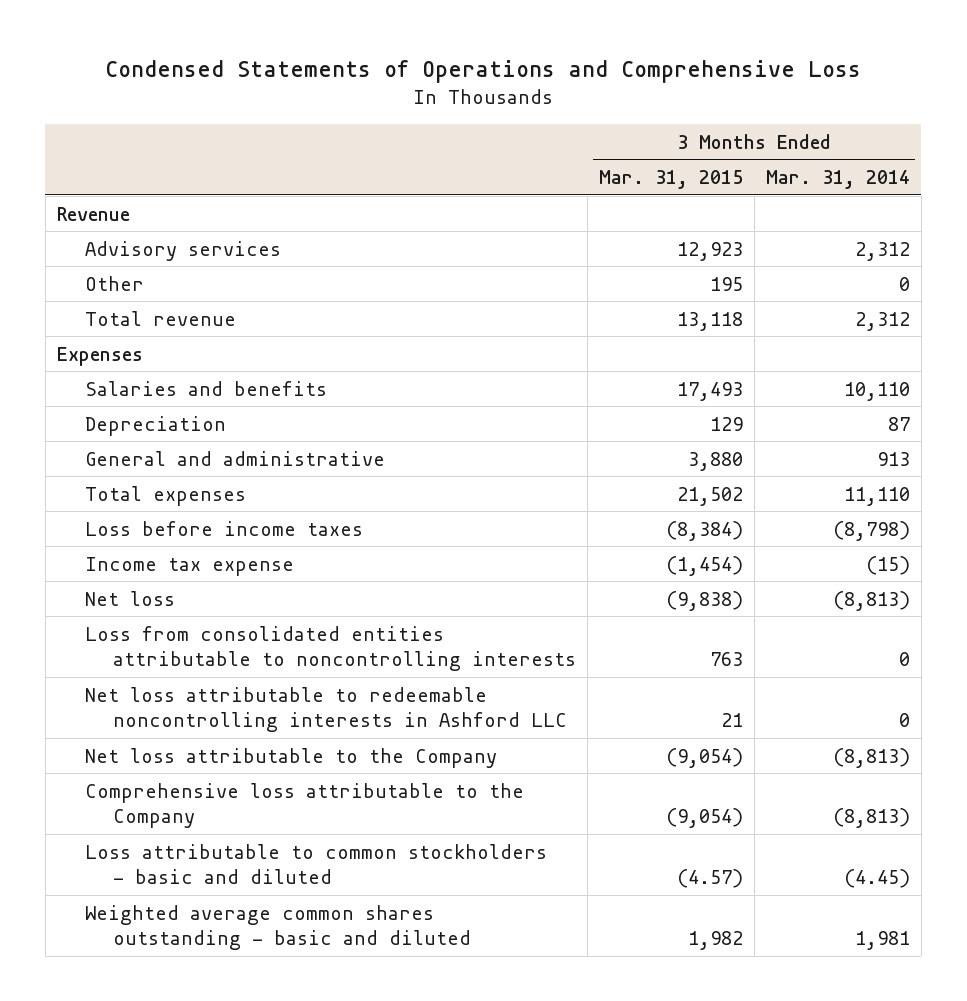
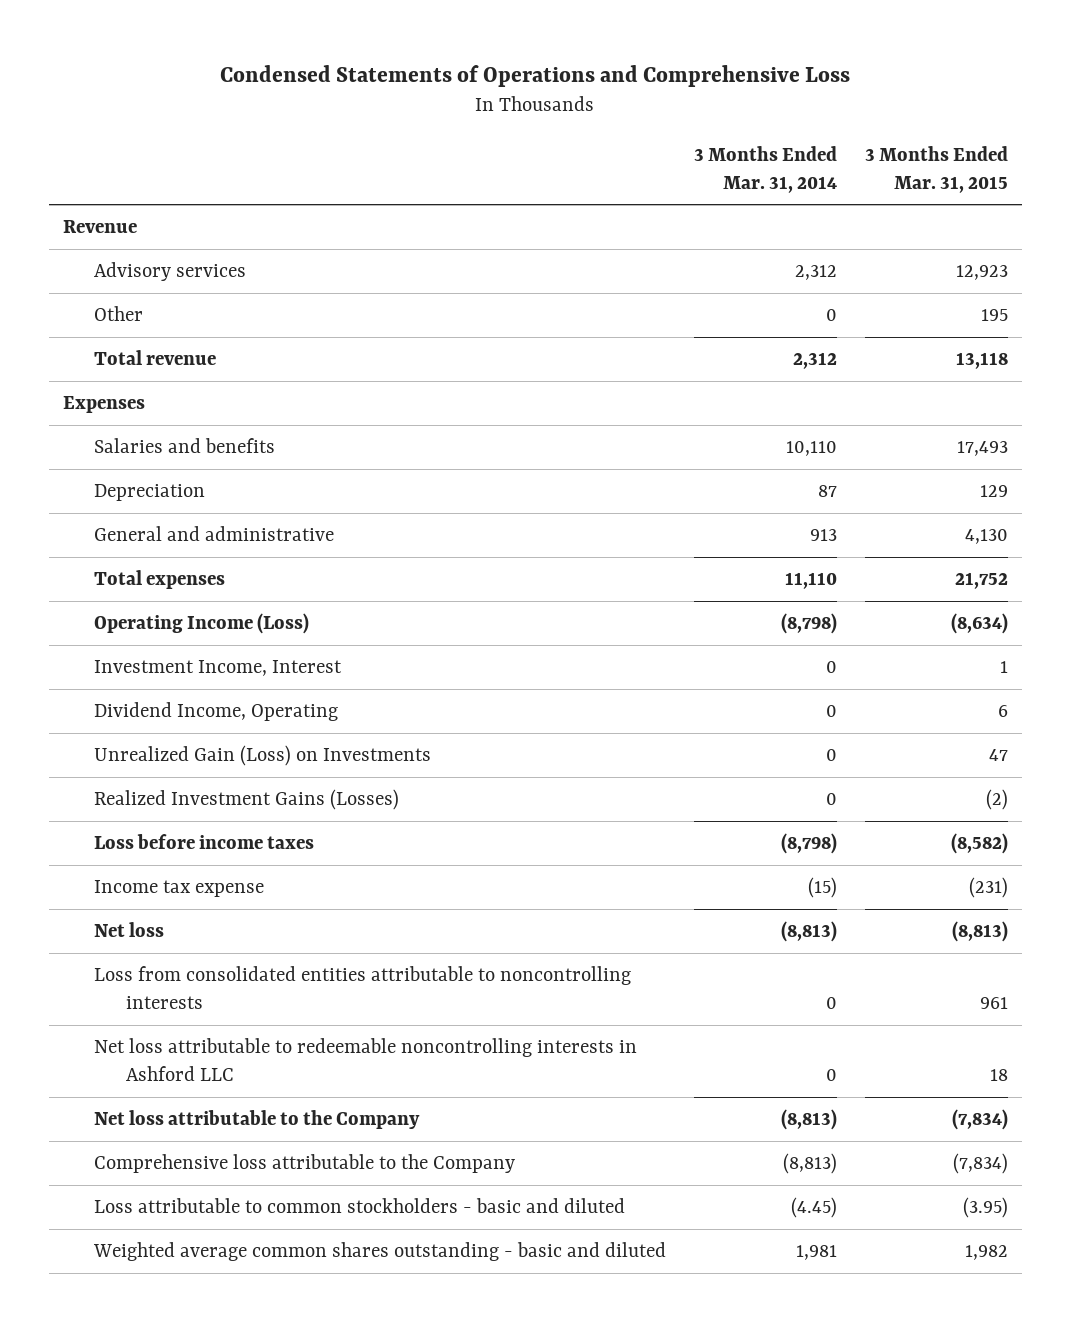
[687,451,743,471] 3,880 -> [965,529,1009,545] 4,130
[676,486,743,506] 21,502 -> [955,572,1009,590] 21,752
none -> [94,613,310,635] Operating Income (Loss)
none -> [94,660,343,677] Investment Income, Interest
none -> [94,702,339,722] Dividend Income, Operating
none -> [94,745,432,767] Unrealized Gain (Loss) on Investments
none -> [94,789,400,811] Realized Investment Gains (Losses)
[665,520,743,541] (8,384) -> [951,833,1009,855] (8,582)
[665,555,743,576] (1,454) -> [969,877,1009,899] (231)
[665,590,743,611] (9,838) -> [952,921,1009,943] (8,813)
[709,652,743,667] 763 -> [980,996,1009,1009] 961
[720,713,743,728] 21 -> [990,1068,1009,1081] 18
[665,747,743,768] (9,054) -> [952,1109,1009,1131] (7,834)
[665,808,743,829] (9,054) -> [953,1153,1009,1175] (7,834)
[676,869,743,889] (4.57) -> [963,1197,1009,1219] (3.95)

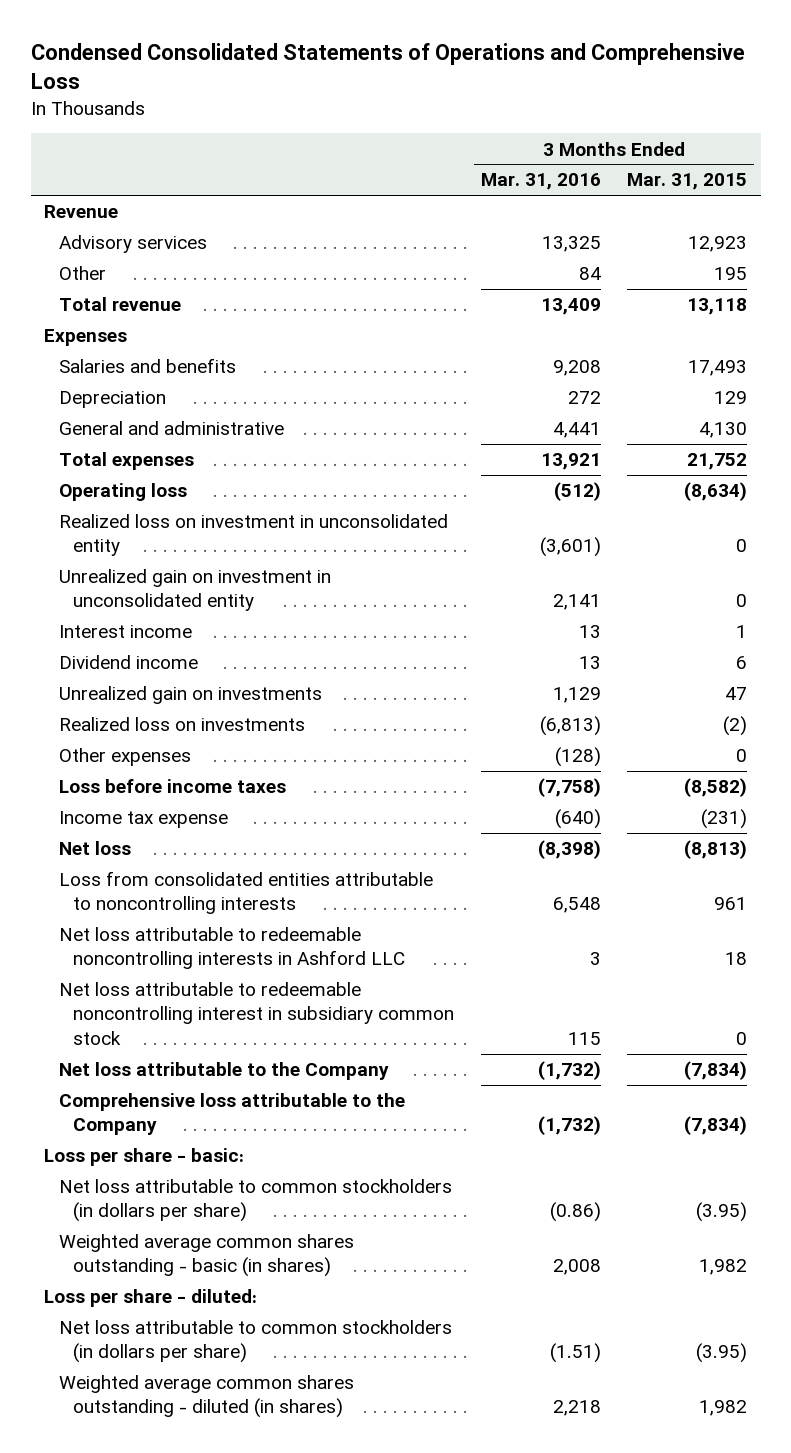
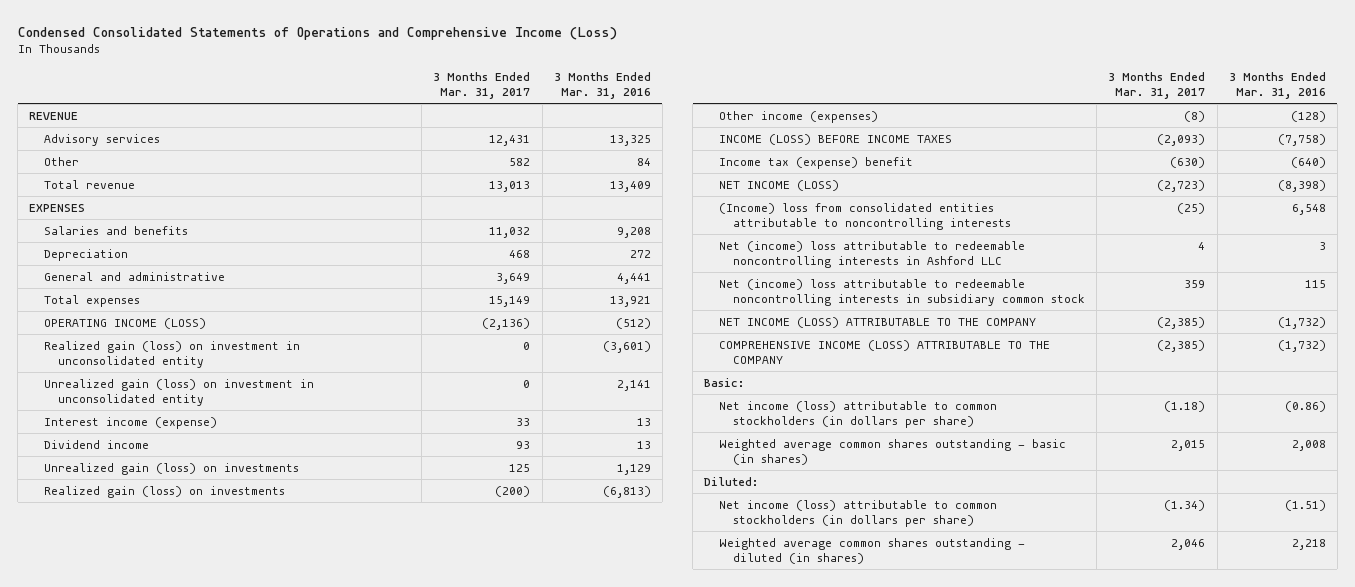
[30,42,745,90] Condensed Consolidated Statements of Operations and Comprehensive Loss -> [17,26,617,40] Condensed Consolidated Statements of Operations and Comprehensive Income (Loss)
[627,173,748,191] Mar. 31, 2015 -> none
none -> [433,71,531,100] 3 Months Ended Mar. 31, 2017
[43,205,118,219] Revenue -> [29,111,79,120] REVENUE
[43,329,127,347] Expenses -> [29,203,86,212] EXPENSES
[58,483,187,502] Operating loss -> [43,317,206,329] OPERATING INCOME (LOSS)
[58,514,448,557] Realized loss on investment in unconsolidated entity -> [43,340,300,368] Realized gain (loss) on investment in unconsolidated entity
[58,569,331,612] Unrealized gain on investment in unconsolidated entity -> [43,378,314,406] Unrealized gain (loss) on investment in unconsolidated entity
[58,625,192,639] Interest income -> [43,416,217,429] Interest income (expense)
[58,686,322,705] Unrealized gain on investments -> [43,462,299,475] Unrealized gain (loss) on investments
[58,717,305,732] Realized loss on investments -> [43,485,285,498] Realized gain (loss) on investments
[58,748,191,767] Other expenses -> [718,110,878,123] Other income (expenses)
[58,779,286,794] Loss before income taxes -> [718,133,952,145] INCOME (LOSS) BEFORE INCOME TAXES
[58,811,228,829] Income tax expense -> [718,156,913,169] Income tax (expense) benefit
[58,841,131,856] Net loss -> [718,179,839,191] NET INCOME (LOSS)
[58,871,433,915] Loss from consolidated entities attributable to noncontrolling interests -> [718,202,1012,230] (Income) loss from consolidated entities attributable to noncontrolling interests
[58,927,406,970] Net loss attributable to redeemable noncontrolling interests in Ashford LLC -> [718,240,1025,268] Net (income) loss attributable to redeemable noncontrolling interests in Ashford LLC
[58,982,455,1045] Net loss attributable to redeemable noncontrolling interest in subsidiary common stock -> [718,278,1086,306] Net (income) loss attributable to redeemable noncontrolling interests in subsidiary common stock
[58,1062,389,1081] Net loss attributable to the Company -> [718,316,1036,328] NET INCOME (LOSS) ATTRIBUTABLE TO THE COMPANY
[58,1093,405,1136] Comprehensive loss attributable to the Company -> [718,339,1050,364] COMPREHENSIVE INCOME (LOSS) ATTRIBUTABLE TO THE COMPANY
[43,1148,244,1167] Loss per share - basic: -> [704,377,745,387] Basic:
[58,1179,452,1223] Net loss attributable to common stockholders (in dollars per share) -> [718,400,997,428] Net income (loss) attributable to common stockholders (in dollars per share)
[43,1289,257,1308] Loss per share - diluted: -> [704,476,759,486] Diluted:
[58,1320,452,1364] Net loss attributable to common stockholders (in dollars per share) -> [718,499,997,527] Net income (loss) attributable to common stockholders (in dollars per share)

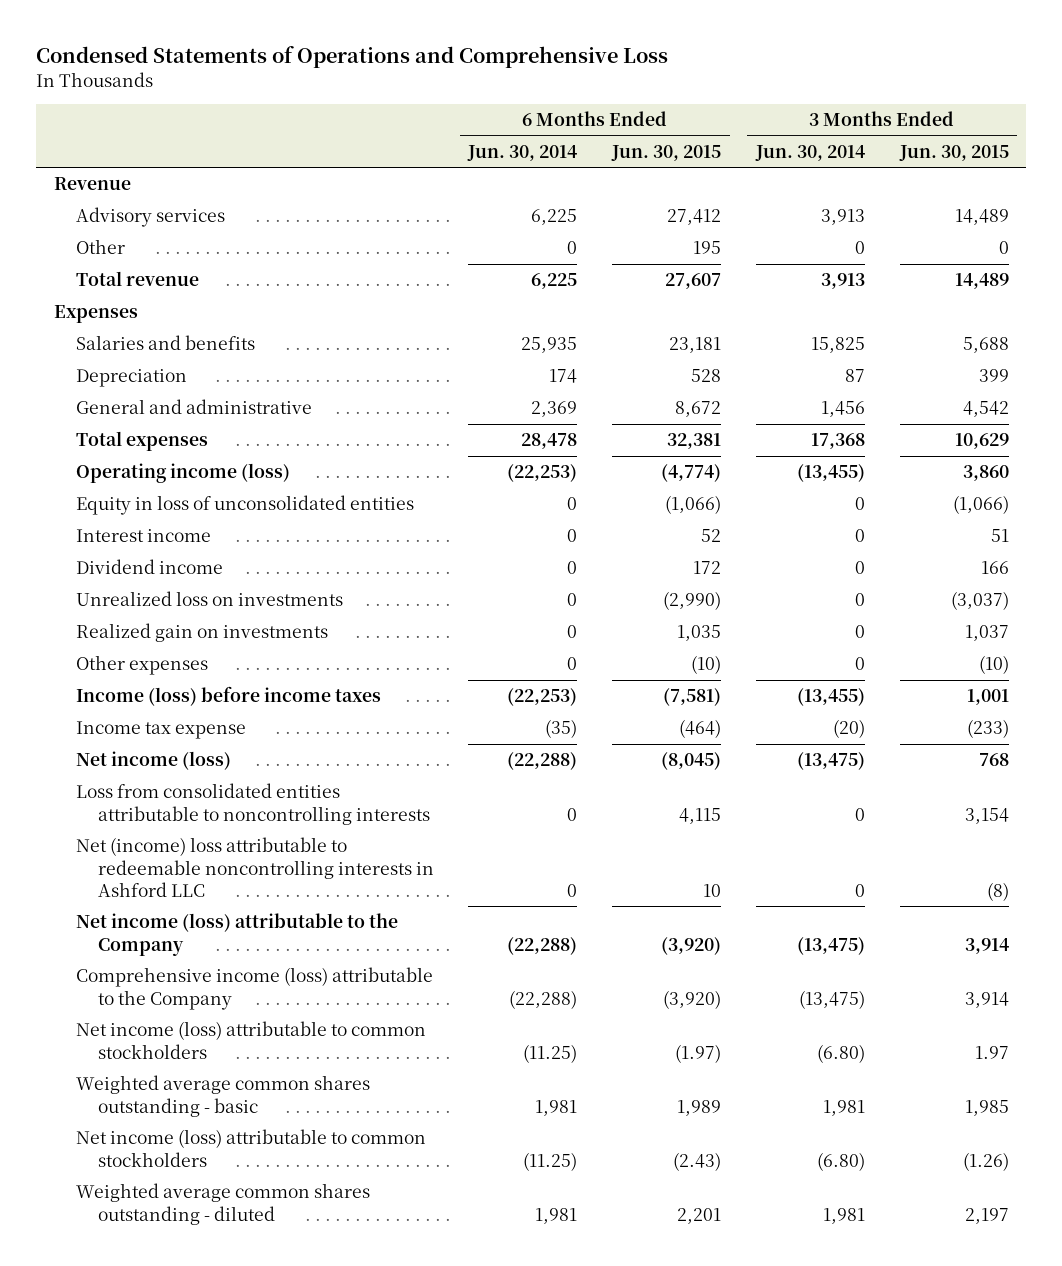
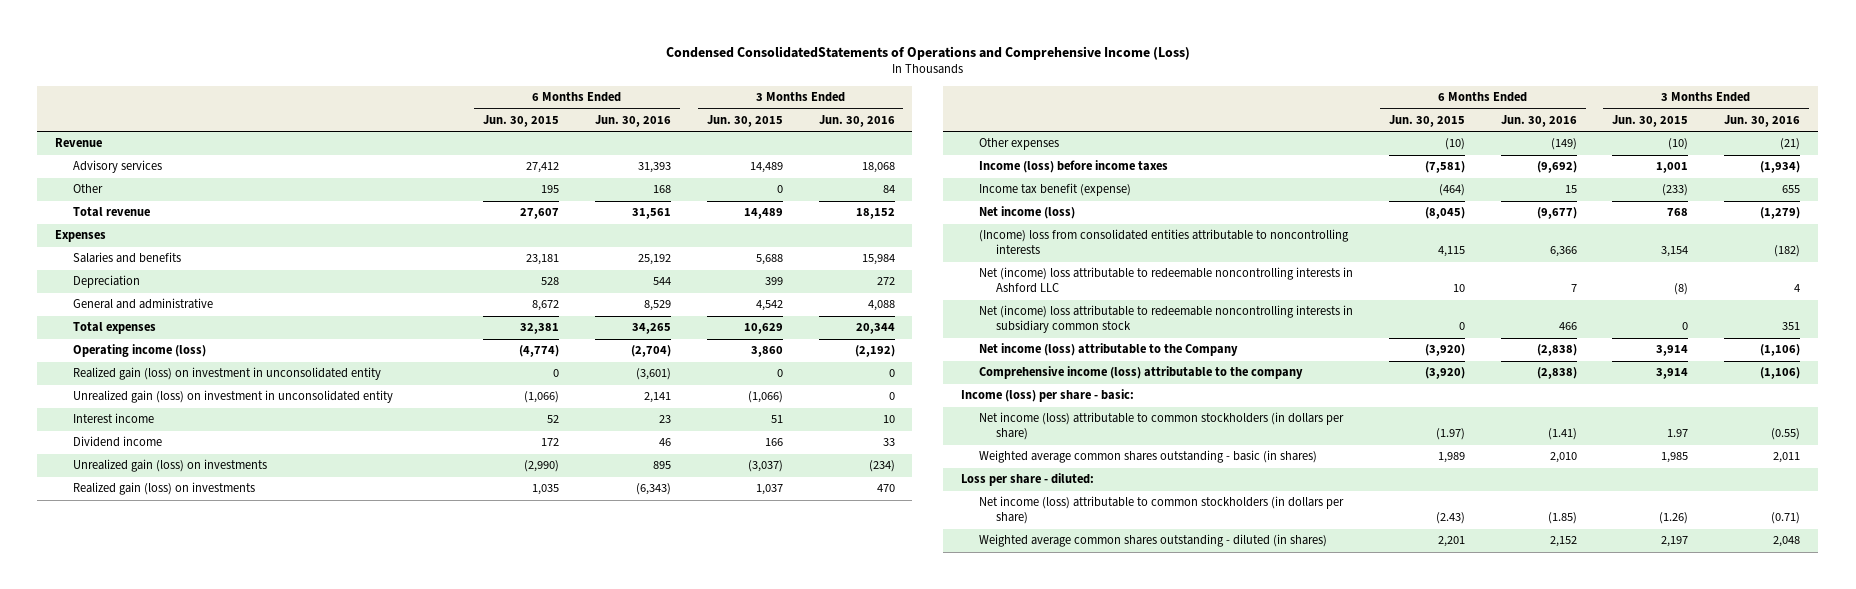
[36,46,669,69] Condensed Statements of Operations and Comprehensive Loss -> [665,45,1190,60] Condensed ConsolidatedStatements of Operations and Comprehensive Income (Loss)
[467,144,578,161] Jun. 30, 2014 -> none
[754,144,865,161] Jun. 30, 2014 -> none
none -> [594,114,671,127] Jun. 30, 2016
none -> [818,114,895,127] Jun. 30, 2016
none -> [72,367,381,381] Realized gain (loss) on investment in unconsolidated entity
[75,495,414,516] Equity in loss of unconsolidated entities -> [72,390,393,404] Unrealized gain (loss) on investment in unconsolidated entity
[75,591,343,607] Unrealized loss on investments -> [72,459,267,473] Unrealized gain (loss) on investments
[75,623,328,643] Realized gain on investments -> [72,482,255,496] Realized gain (loss) on investments
[75,721,246,740] Income tax expense -> [978,183,1131,197] Income tax benefit (expense)
[75,783,430,825] Loss from consolidated entities attributable to noncontrolling interests -> [978,229,1349,255] (Income) loss from consolidated entities attributable to noncontrolling interests
none -> [978,305,1353,334] Net (income) loss attributable to redeemable noncontrolling interests in subsidiary common stock
[75,967,433,1010] Comprehensive income (loss) attributable to the Company -> [978,366,1303,380] Comprehensive income (loss) attributable to the company
none -> [961,389,1135,403] Income (loss) per share - basic:
[75,1021,426,1059] Net income (loss) attributable to common stockholders -> [978,412,1344,441] Net income (loss) attributable to common stockholders (in dollars per share)
[75,1075,370,1117] Weighted average common shares outstanding - basic -> [978,450,1317,464] Weighted average common shares outstanding - basic (in shares)
none -> [961,473,1095,487] Loss per share - diluted:
[75,1129,426,1167] Net income (loss) attributable to common stockholders -> [978,496,1344,525] Net income (loss) attributable to common stockholders (in dollars per share)
[75,1183,370,1225] Weighted average common shares outstanding - diluted -> [978,534,1327,548] Weighted average common shares outstanding - diluted (in shares)

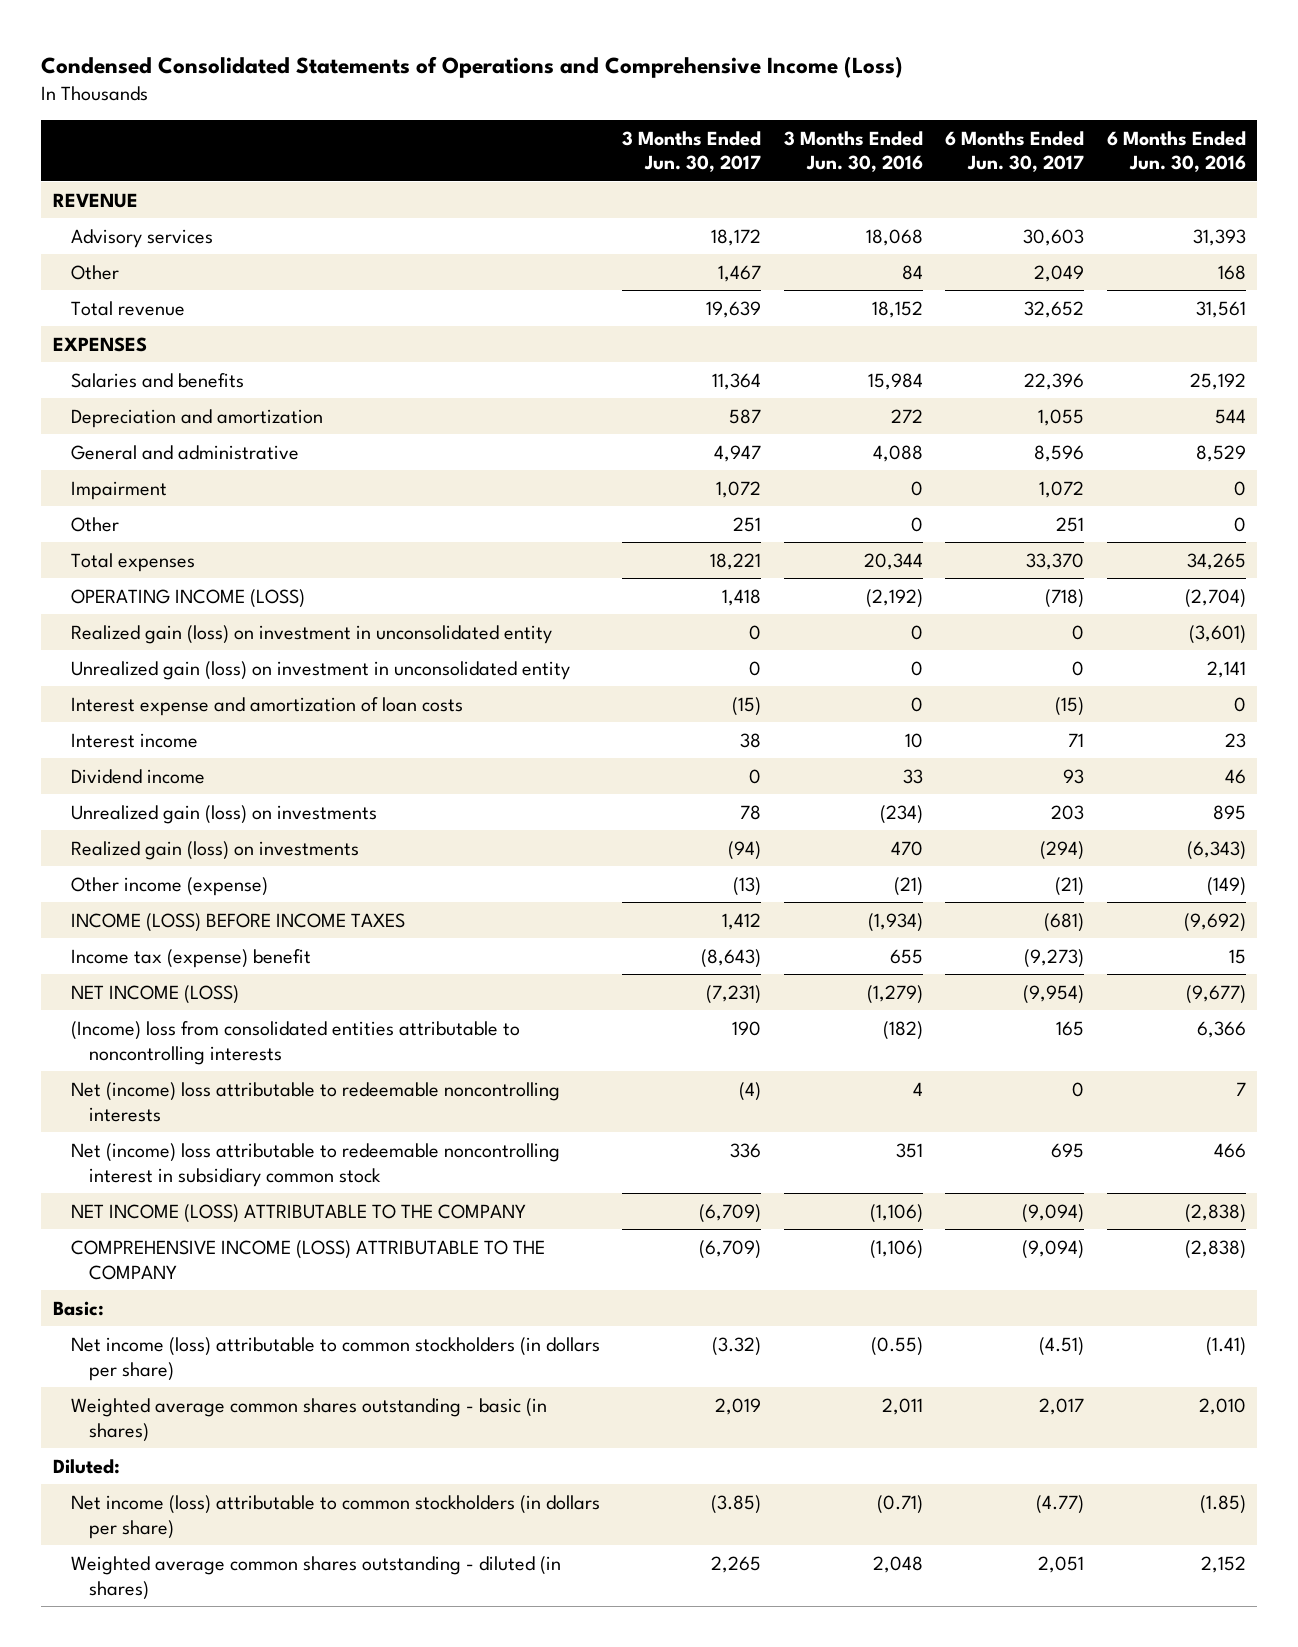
[665,45,1190,60] Condensed ConsolidatedStatements of Operations and Comprehensive Income (Loss) -> [41,55,904,78] Condensed Consolidated Statements of Operations and Comprehensive Income (Loss)
[482,114,559,127] Jun. 30, 2015 -> none
[706,114,783,127] Jun. 30, 2015 -> none
none -> [622,130,762,173] 3 Months Ended Jun. 30, 2017
none -> [945,130,1085,173] 6 Months Ended Jun. 30, 2017
[55,138,103,148] Revenue -> [52,192,138,208] REVENUE
[55,230,107,243] Expenses -> [52,336,147,352] EXPENSES
[72,275,140,289] Depreciation -> [70,408,323,428] Depreciation and amortization
none -> [70,480,167,500] Impairment
none -> [70,516,119,532] Other
[72,344,206,358] Operating income (loss) -> [70,588,305,608] OPERATING INCOME (LOSS)
none -> [70,696,463,716] Interest expense and amortization of loan costs
[978,138,1059,151] Other expenses -> [70,876,268,896] Other income (expense)
[978,160,1168,174] Income (loss) before income taxes -> [70,912,405,932] INCOME (LOSS) BEFORE INCOME TAXES
[978,183,1131,197] Income tax benefit (expense) -> [70,948,311,968] Income tax (expense) benefit
[978,206,1075,220] Net income (loss) -> [70,984,239,1004] NET INCOME (LOSS)
[978,267,1353,294] Net (income) loss attributable to redeemable noncontrolling interests in Ashford LLC -> [70,1081,560,1122] Net (income) loss attributable to redeemable noncontrolling interests
[978,305,1353,334] Net (income) loss attributable to redeemable noncontrolling interests in subsidiary common stock -> [70,1142,560,1187] Net (income) loss attributable to redeemable noncontrolling interest in subsidiary common stock
[978,343,1238,357] Net income (loss) attributable to the Company -> [70,1203,526,1223] NET INCOME (LOSS) ATTRIBUTABLE TO THE COMPANY
[978,366,1303,380] Comprehensive income (loss) attributable to the company -> [70,1239,545,1280] COMPREHENSIVE INCOME (LOSS) ATTRIBUTABLE TO THE COMPANY
[961,389,1135,403] Income (loss) per share - basic: -> [52,1300,104,1316] Basic:
[961,473,1095,487] Loss per share - diluted: -> [52,1458,120,1474] Diluted:

